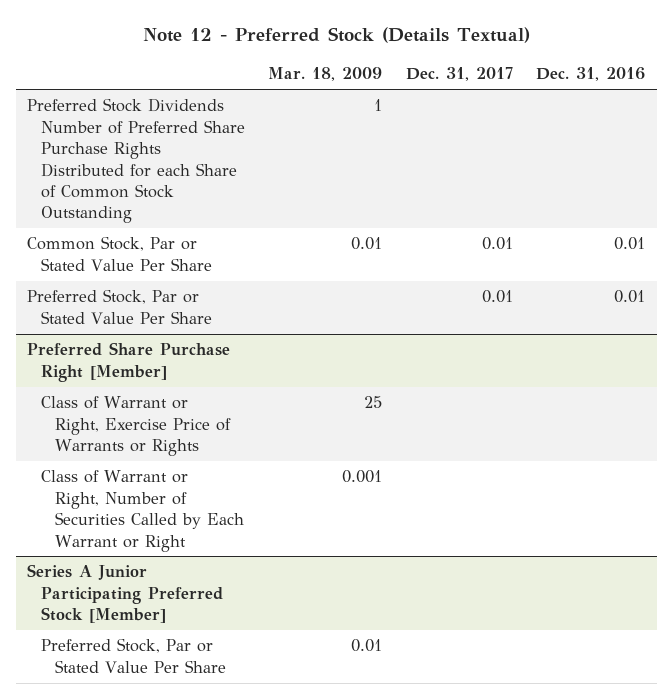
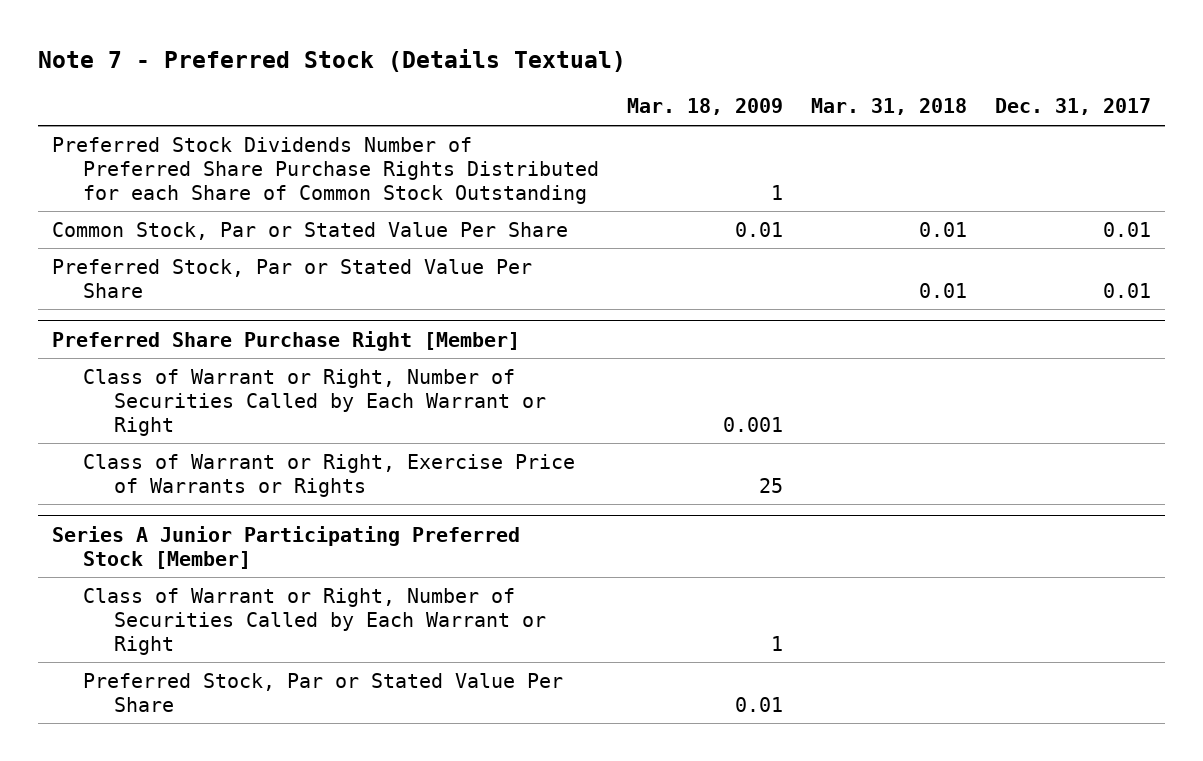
[143,27,531,44] Note 12 - Preferred Stock (Details Textual) -> [37,49,626,73] Note 7 - Preferred Stock (Details Textual)
[536,67,646,82] Dec. 31, 2016 -> none
none -> [811,98,968,116] Mar. 31, 2018
[41,396,231,457] Class of Warrant or Right, Exercise Price of Warrants or Rights -> [82,453,575,497] Class of Warrant or Right, Exercise Price of Warrants or Rights
none -> [82,587,546,655] Class of Warrant or Right, Number of Securities Called by Each Warrant or Right

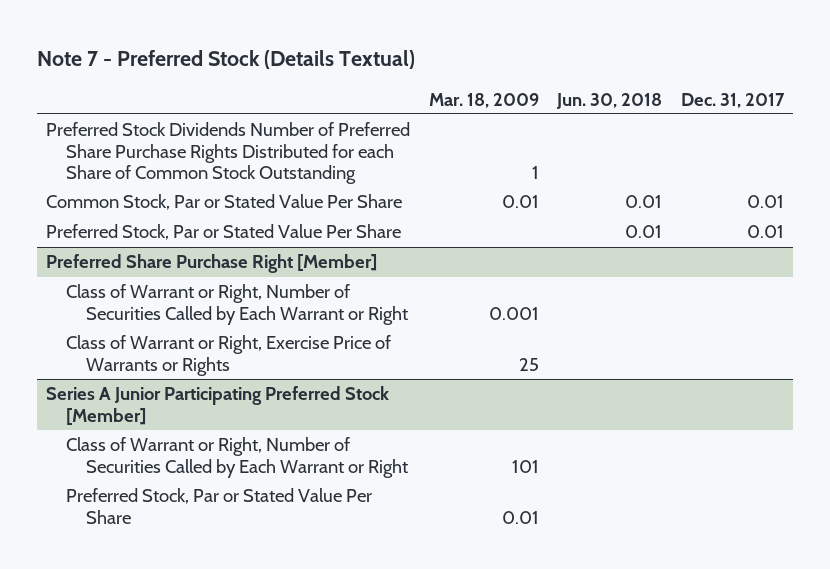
[811,98,968,116] Mar. 31, 2018 -> none
none -> [556,92,663,109] Jun. 30, 2018
[771,635,784,651] 1 -> [511,459,539,473] 101

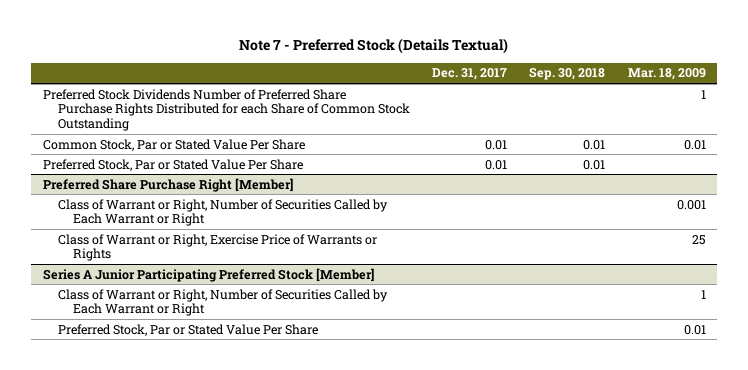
[556,92,663,109] Jun. 30, 2018 -> none
none -> [529,67,606,81] Sep. 30, 2018
[511,459,539,473] 101 -> [700,289,706,299] 1

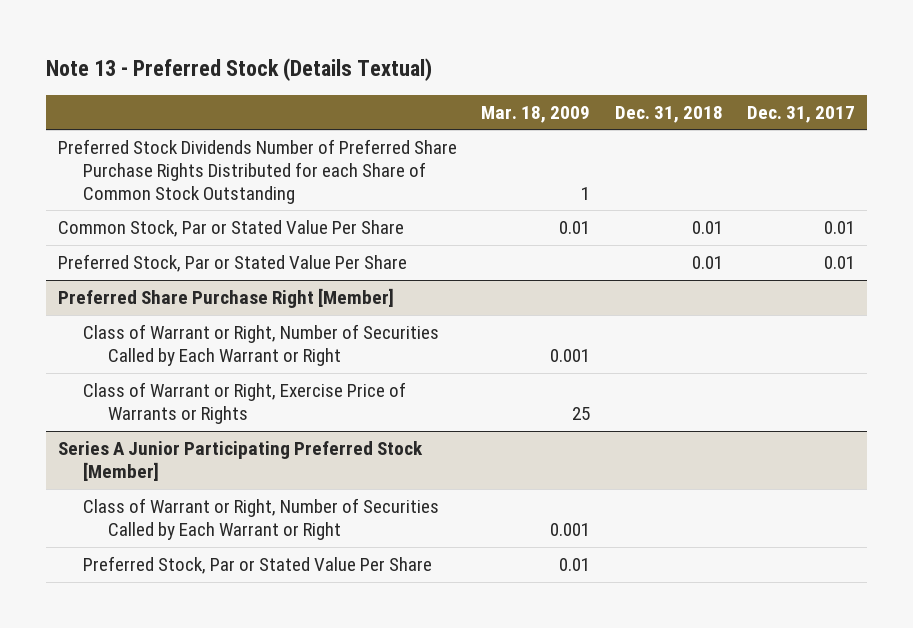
[239,38,509,55] Note 7 - Preferred Stock (Details Textual) -> [46,57,433,81] Note 13 - Preferred Stock (Details Textual)
[529,67,606,81] Sep. 30, 2018 -> none
none -> [614,105,723,123] Dec. 31, 2018
[700,289,706,299] 1 -> [550,522,591,536] 0.001

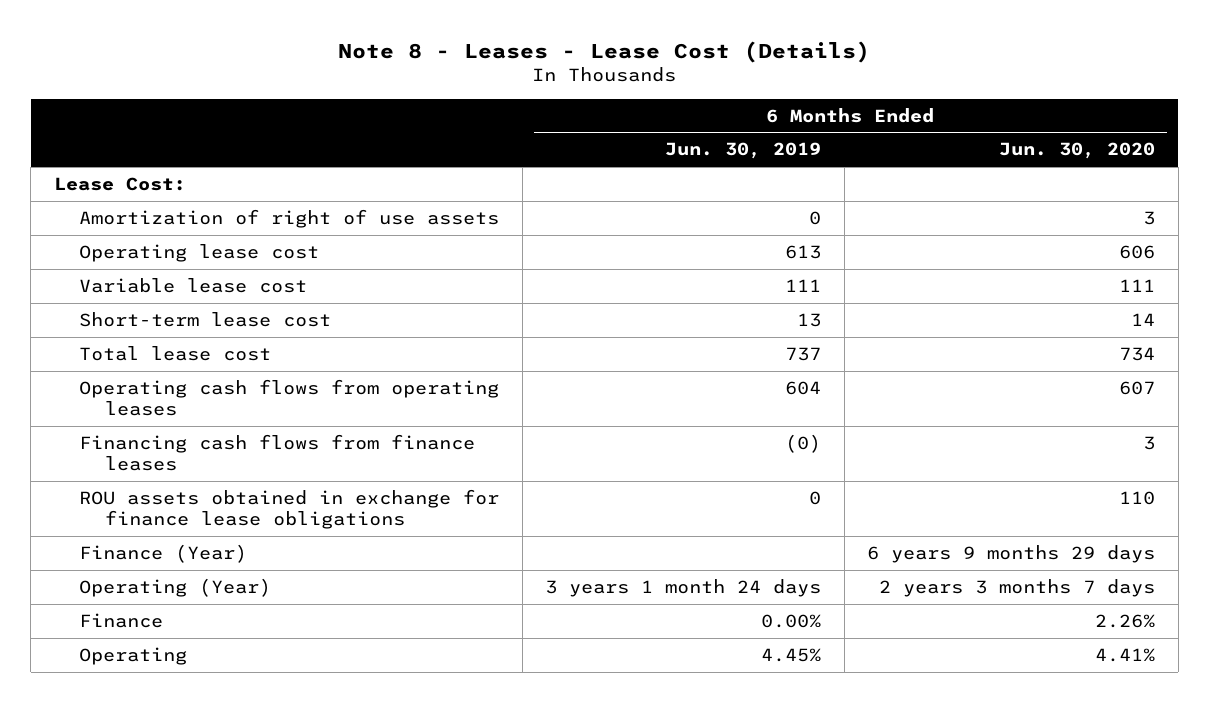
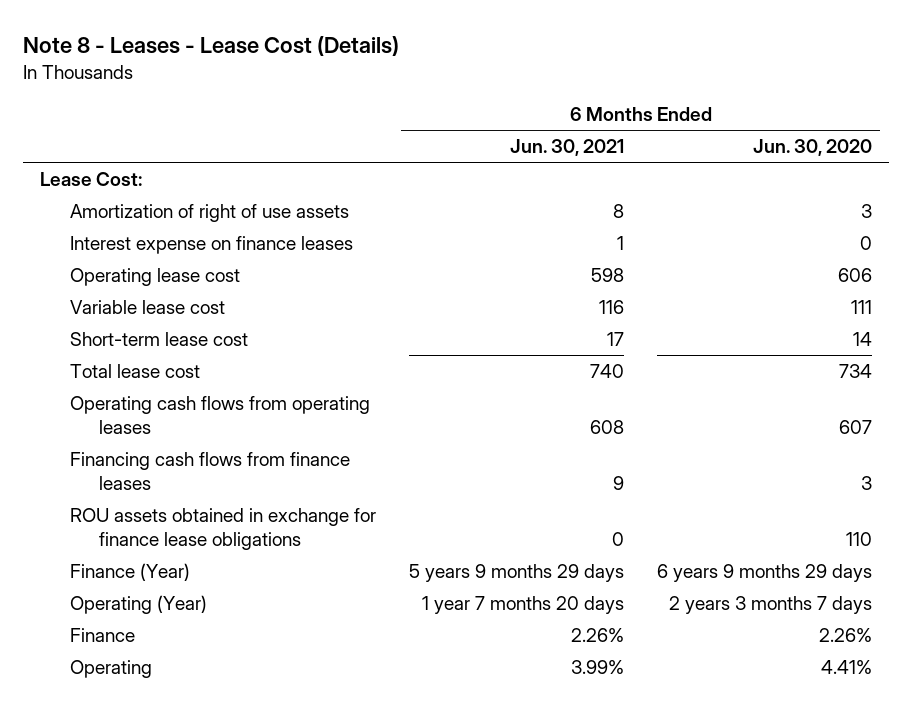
[665,142,822,160] Jun. 30, 2019 -> none
none -> [509,139,624,157] Jun. 30, 2021
none -> [69,235,353,254] Interest expense on finance leases

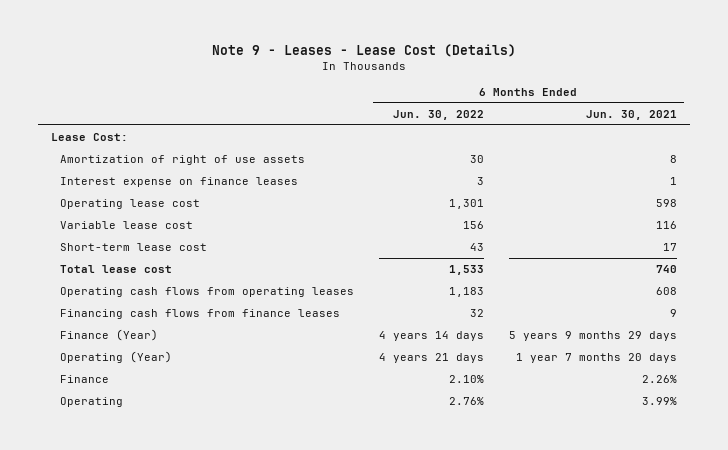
[23,36,400,57] Note 8 - Leases - Lease Cost (Details) -> [212,44,517,58] Note 9 - Leases - Lease Cost (Details)
[753,139,873,157] Jun. 30, 2020 -> none
none -> [393,109,485,120] Jun. 30, 2022
[69,507,376,551] ROU assets obtained in exchange for finance lease obligations -> none

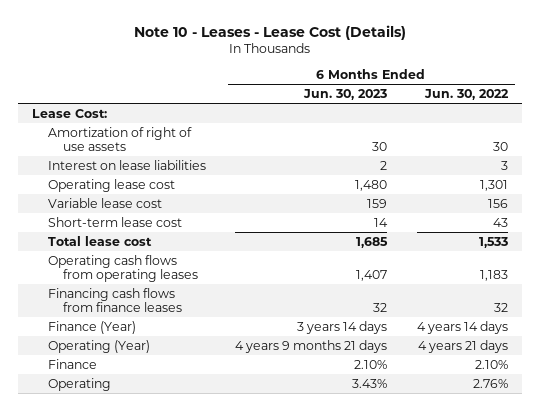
[212,44,517,58] Note 9 - Leases - Lease Cost (Details) -> [134,24,407,40] Note 10 - Leases - Lease Cost (Details)
[586,109,678,120] Jun. 30, 2021 -> none
none -> [303,88,388,100] Jun. 30, 2023
[60,176,299,187] Interest expense on finance leases -> [47,159,206,170] Interest on lease liabilities

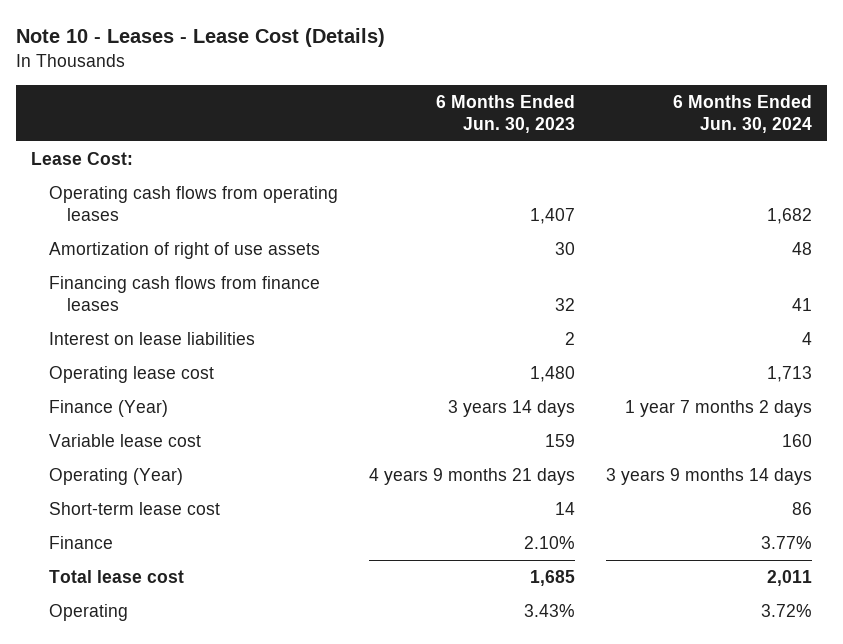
[423,88,509,100] Jun. 30, 2022 -> none
none -> [672,94,812,133] 6 Months Ended Jun. 30, 2024
[47,254,199,283] Operating cash flows from operating leases -> [49,186,339,222] Operating cash flows from operating leases
[47,287,183,313] Financing cash flows from finance leases -> [49,276,321,312] Financing cash flows from finance leases
[47,197,162,208] Variable lease cost -> [49,434,202,448] Variable lease cost
[47,216,182,227] Short-term lease cost -> [49,502,221,516] Short-term lease cost
[47,235,152,246] Total lease cost -> [49,570,185,584] Total lease cost

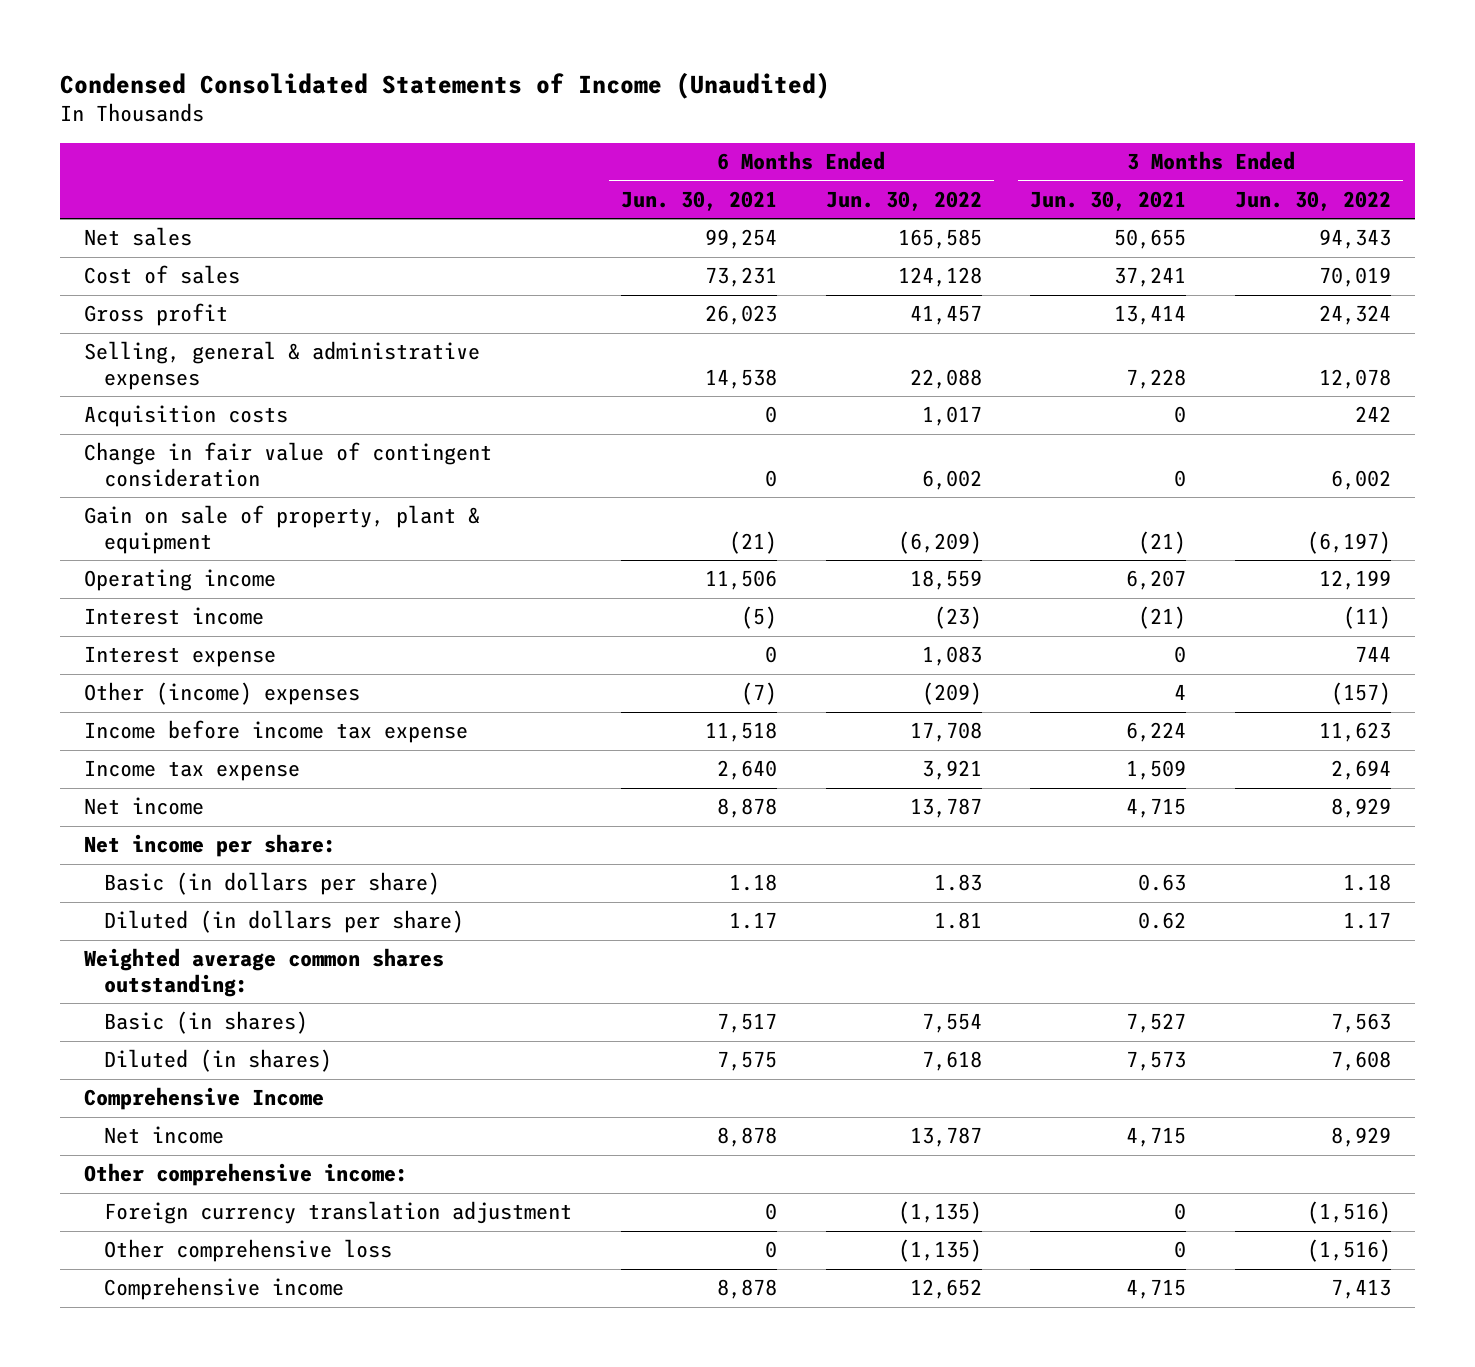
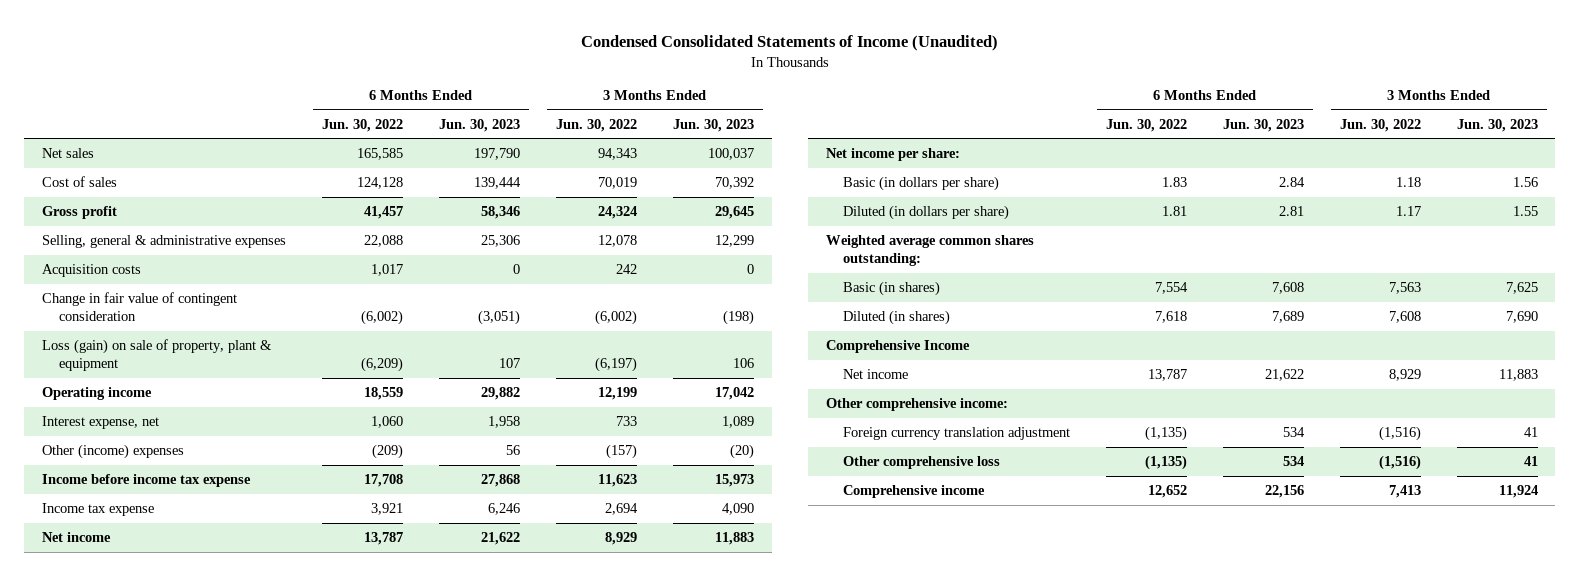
[620,190,777,211] Jun. 30, 2021 -> none
[1030,190,1187,211] Jun. 30, 2021 -> none
none -> [439,118,521,132] Jun. 30, 2023
none -> [672,118,754,132] Jun. 30, 2023
[921,469,982,490] 6,002 -> [361,310,404,326] (6,002)
[1330,469,1391,490] 6,002 -> [595,310,638,326] (6,002)
[83,505,480,554] Gain on sale of property, plant & equipment -> [42,339,273,372] Loss (gain) on sale of property, plant & equipment
[83,607,264,626] Interest income -> none
[83,646,276,668] Interest expense -> [42,416,160,430] Interest expense, net
[921,646,982,667] 1,083 -> [371,416,404,429] 1,060
[1354,646,1391,663] 744 -> [616,416,638,427] 733

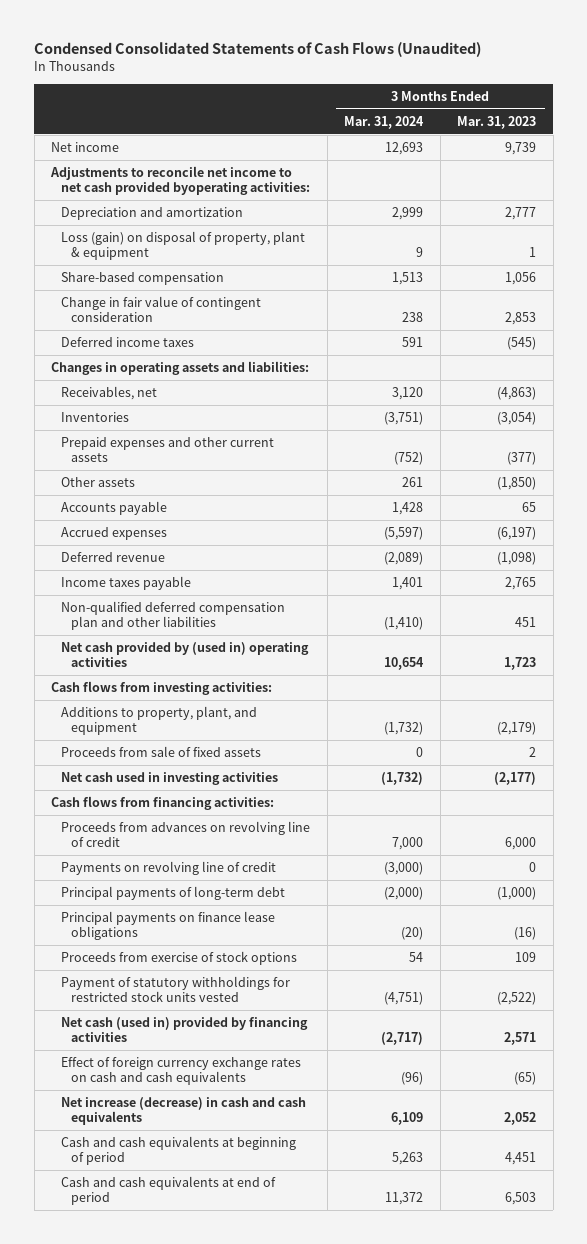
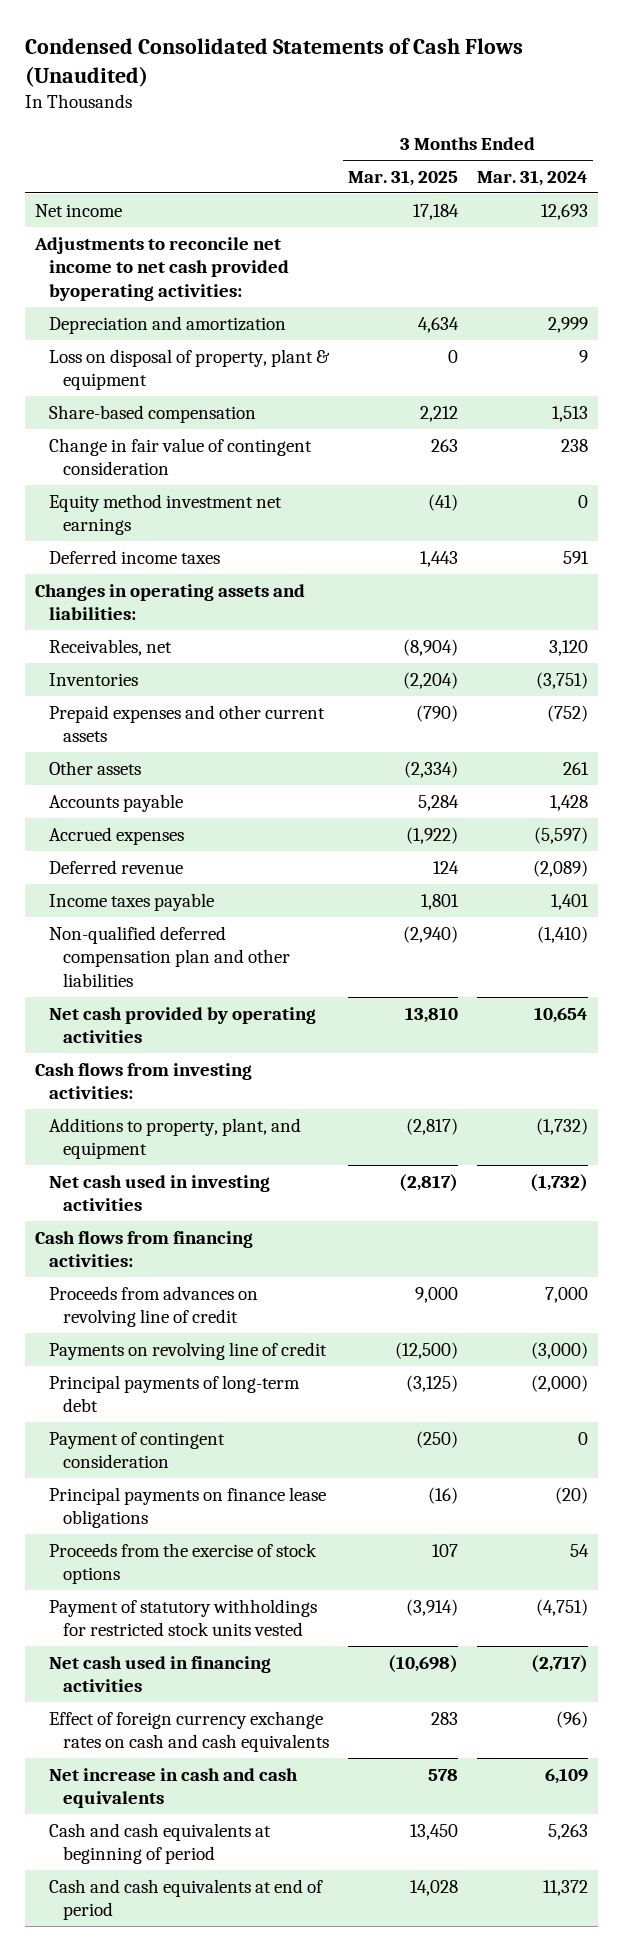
[457,115,537,129] Mar. 31, 2023 -> none
none -> [348,169,459,186] Mar. 31, 2025
[60,231,305,260] Loss (gain) on disposal of property, plant & equipment -> [48,348,330,391] Loss on disposal of property, plant & equipment
none -> [48,493,282,536] Equity method investment net earnings
[60,642,309,667] Net cash provided by (used in) operating activities -> [48,1006,316,1044] Net cash provided by operating activities
[60,746,261,758] Proceeds from sale of fixed assets -> none
none -> [48,1431,225,1469] Payment of contingent consideration
[60,951,297,966] Proceeds from exercise of stock options -> [48,1542,317,1585] Proceeds from the exercise of stock options
[60,1017,308,1042] Net cash (used in) provided by financing activities -> [48,1655,271,1693] Net cash used in financing activities
[60,1097,306,1125] Net increase (decrease) in cash and cash equivalents -> [48,1767,298,1809] Net increase in cash and cash equivalents

